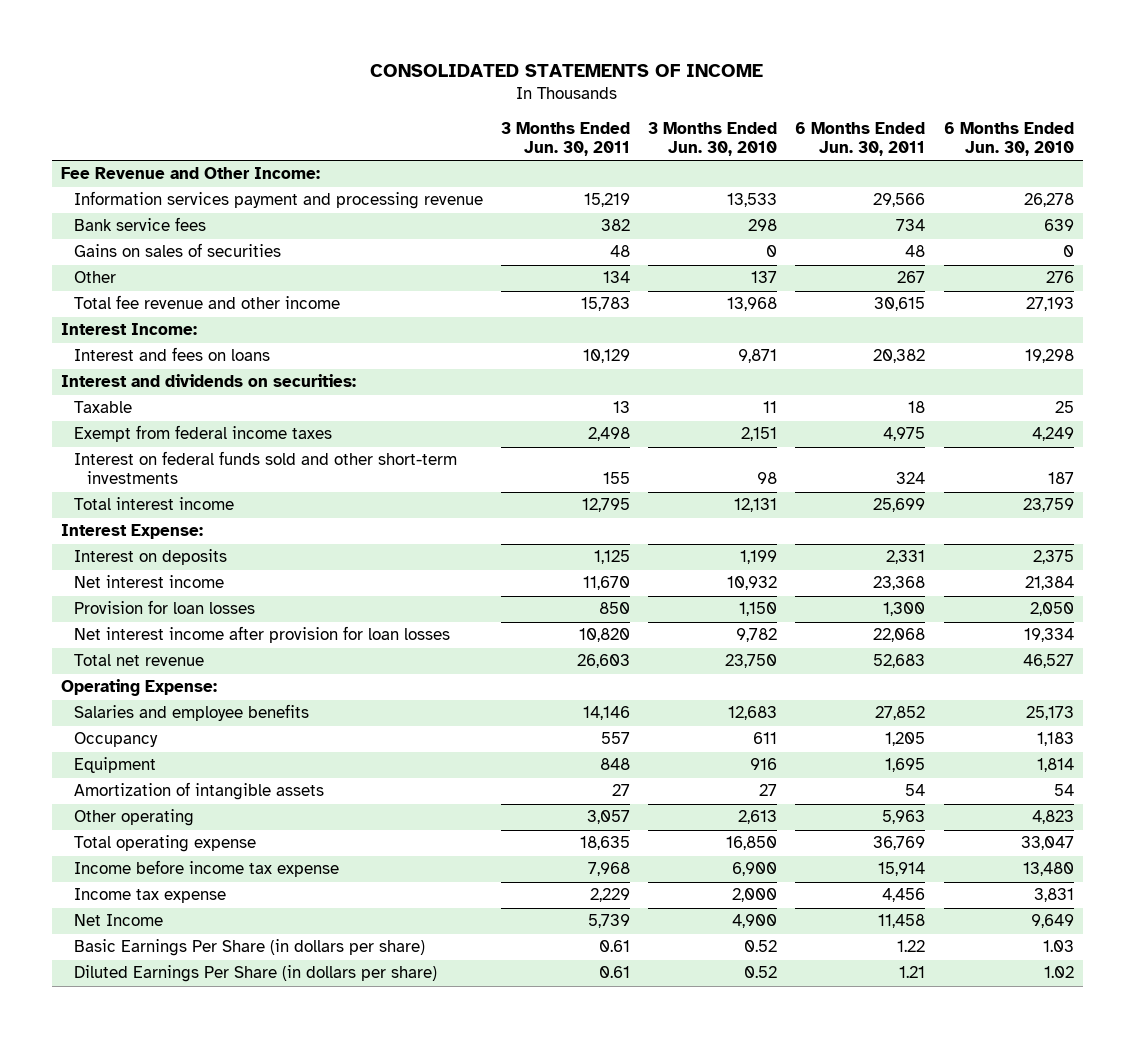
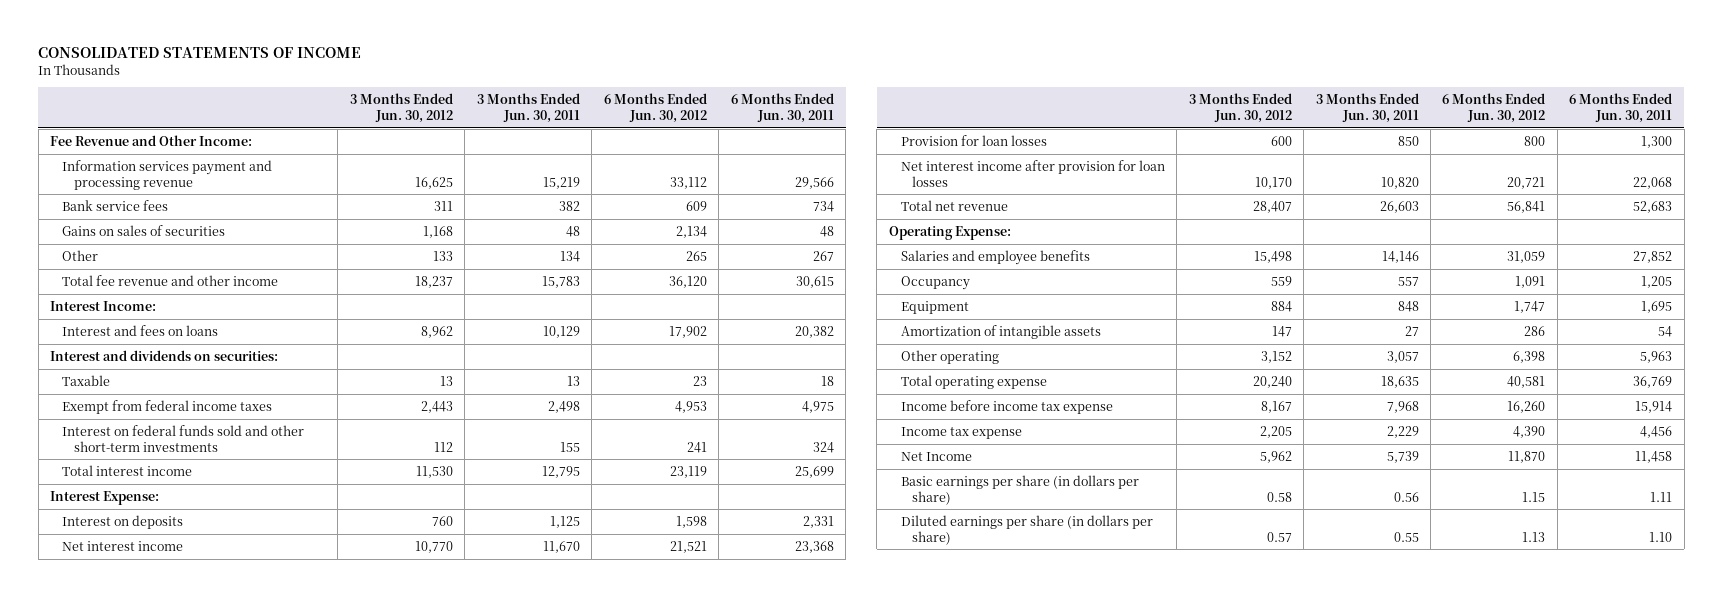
[648,121,778,156] 3 Months Ended Jun. 30, 2010 -> none
[943,121,1074,156] 6 Months Ended Jun. 30, 2010 -> none
none -> [349,93,453,123] 3 Months Ended Jun. 30, 2012
none -> [603,93,707,123] 6 Months Ended Jun. 30, 2012
[73,939,425,957] Basic Earnings Per Share (in dollars per share) -> [900,474,1139,505] Basic earnings per share (in dollars per share)
[599,940,631,953] 0.61 -> [1393,491,1419,502] 0.56
[897,940,926,953] 1.22 -> [1650,491,1673,502] 1.11
[73,965,437,983] Diluted Earnings Per Share (in dollars per share) -> [900,514,1153,545] Diluted earnings per share (in dollars per share)
[599,966,631,979] 0.61 -> [1393,531,1419,542] 0.55
[899,966,926,979] 1.21 -> [1649,531,1673,542] 1.10

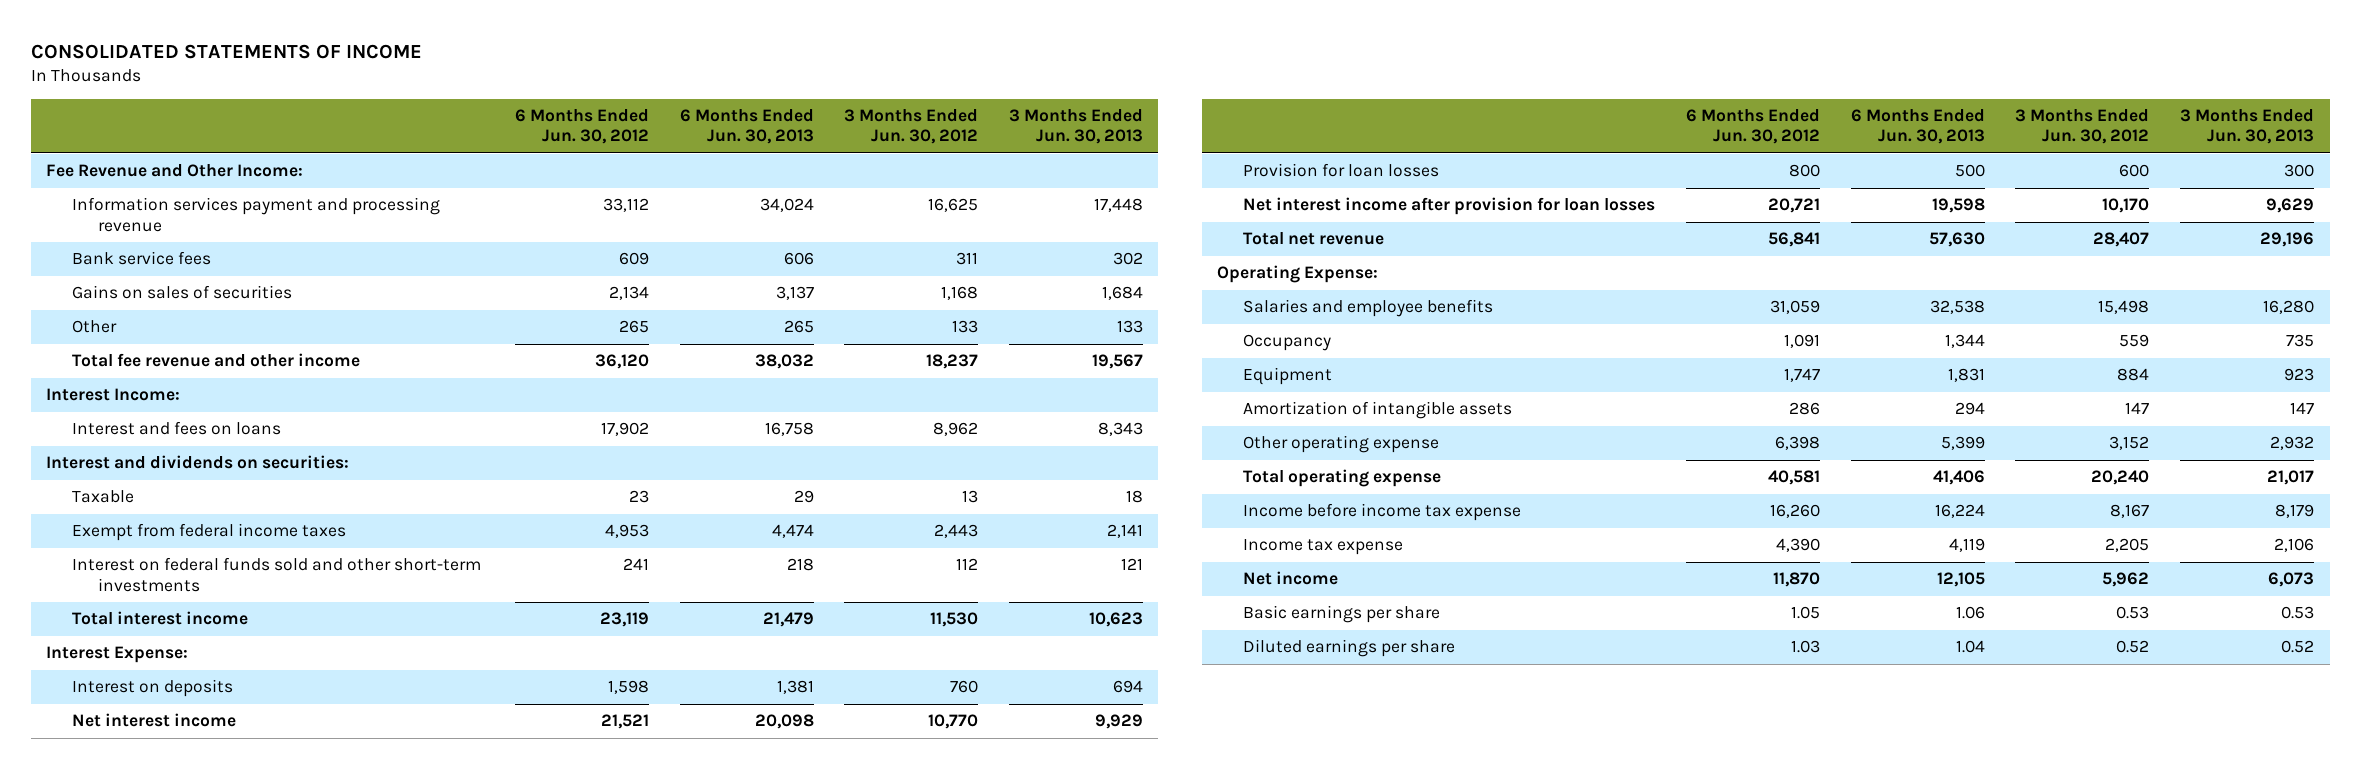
[476,93,580,123] 3 Months Ended Jun. 30, 2011 -> none
[730,93,834,123] 6 Months Ended Jun. 30, 2011 -> none
none -> [679,109,814,145] 6 Months Ended Jun. 30, 2013
none -> [1009,109,1144,145] 3 Months Ended Jun. 30, 2013
[900,349,999,364] Other operating -> [1243,435,1440,454] Other operating expense
[900,451,972,461] Net Income -> [1243,571,1339,586] Net income
[900,474,1139,505] Basic earnings per share (in dollars per share) -> [1243,605,1441,624] Basic earnings per share
[1266,491,1292,502] 0.58 -> [2116,606,2150,620] 0.53
[1522,491,1546,502] 1.15 -> [1790,606,1820,620] 1.05
[900,514,1153,545] Diluted earnings per share (in dollars per share) -> [1243,639,1456,658] Diluted earnings per share
[1266,531,1292,542] 0.57 -> [2116,640,2150,654] 0.52
[1522,531,1546,542] 1.13 -> [1790,640,1820,654] 1.03

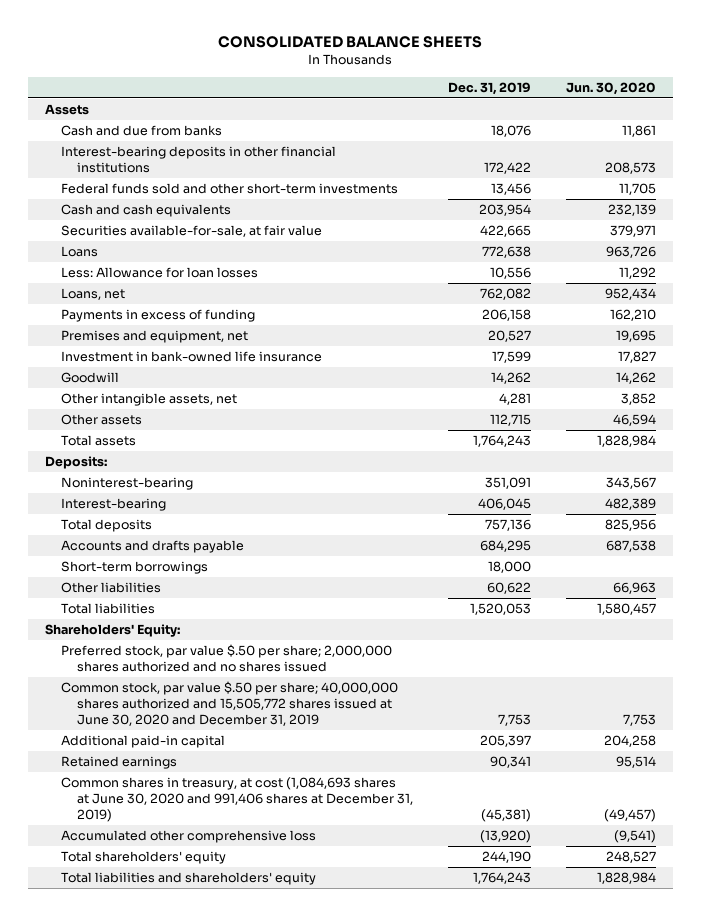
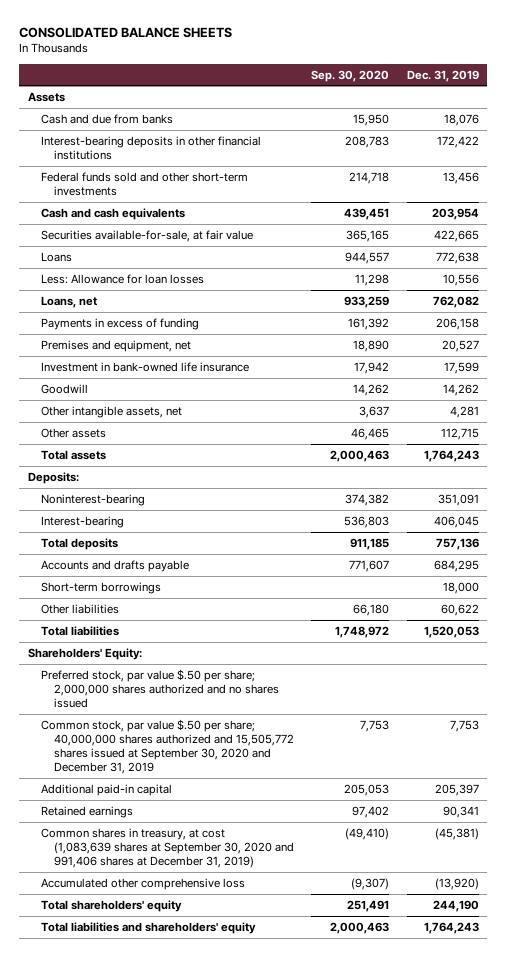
[565,81,656,95] Jun. 30, 2020 -> none
none -> [311,69,390,82] Sep. 30, 2020
[61,681,399,727] Common stock, par value $.50 per share; 40,000,000 shares authorized and 15,505,772 shares issued at June 30, 2020 and December 31, 2019 -> [40,718,294,775] Common stock, par value $.50 per share; 40,000,000 shares authorized and 15,505,772 shares issued at September 30, 2020 and December 31, 2019
[61,777,413,823] Common shares in treasury, at cost (1,084,693 shares at June 30, 2020 and 991,406 shares at December 31, 2019) -> [40,827,294,869] Common shares in treasury, at cost (1,083,639 shares at September 30, 2020 and 991,406 shares at December 31, 2019)

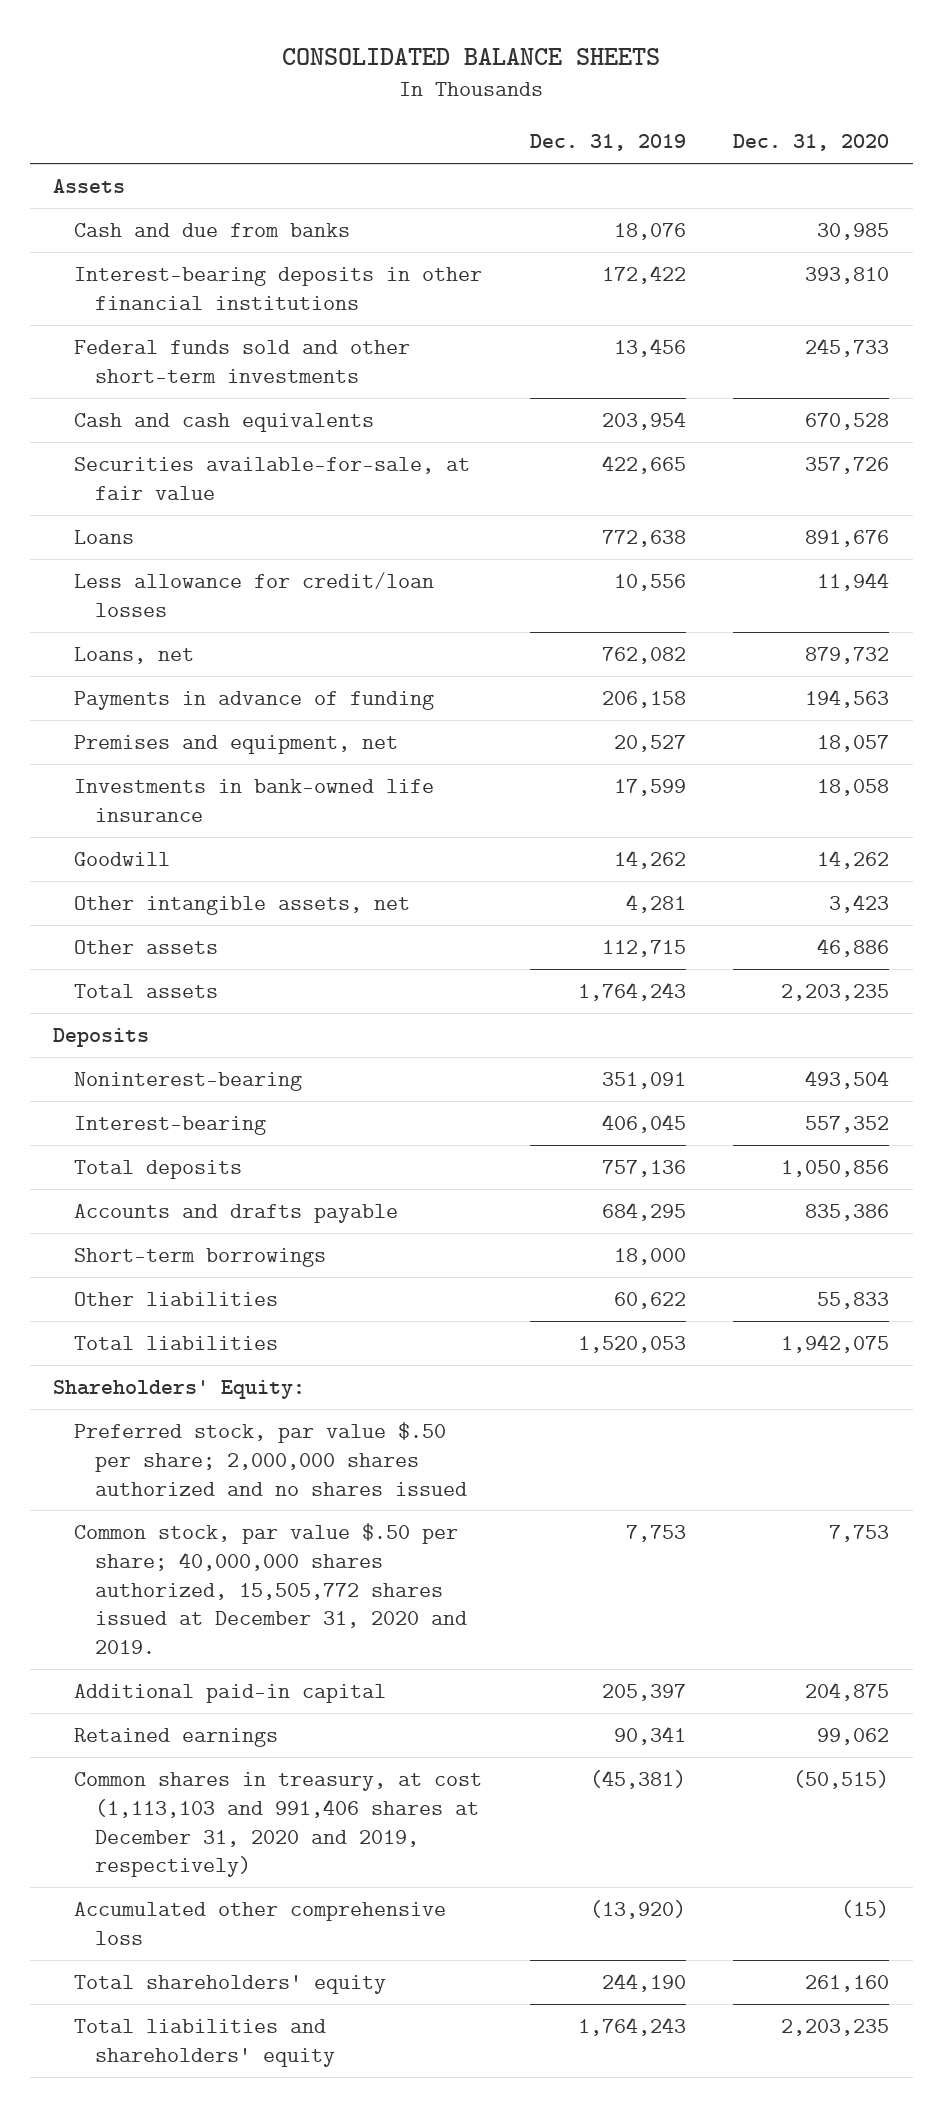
[311,69,390,82] Sep. 30, 2020 -> none
none -> [733,134,890,152] Dec. 31, 2020
[40,273,204,284] Less: Allowance for loan losses -> [74,571,435,617] Less allowance for credit/loan losses
[40,317,199,330] Payments in excess of funding -> [74,690,435,710] Payments in advance of funding
[40,361,249,372] Investment in bank-owned life insurance -> [74,778,435,822] Investments in bank-owned life insurance
[27,471,79,484] Deposits: -> [53,1027,150,1047] Deposits
[40,718,294,775] Common stock, par value $.50 per share; 40,000,000 shares authorized and 15,505,772 shares issued at September 30, 2020 and December 31, 2019 -> [74,1522,467,1655] Common stock, par value $.50 per share; 40,000,000 shares authorized, 15,505,772 shares issued at December 31, 2020 and 2019.
[40,827,294,869] Common shares in treasury, at cost (1,083,639 shares at September 30, 2020 and 991,406 shares at December 31, 2019) -> [74,1771,483,1878] Common shares in treasury, at cost (1,113,103 and 991,406 shares at December 31, 2020 and 2019, respectively)

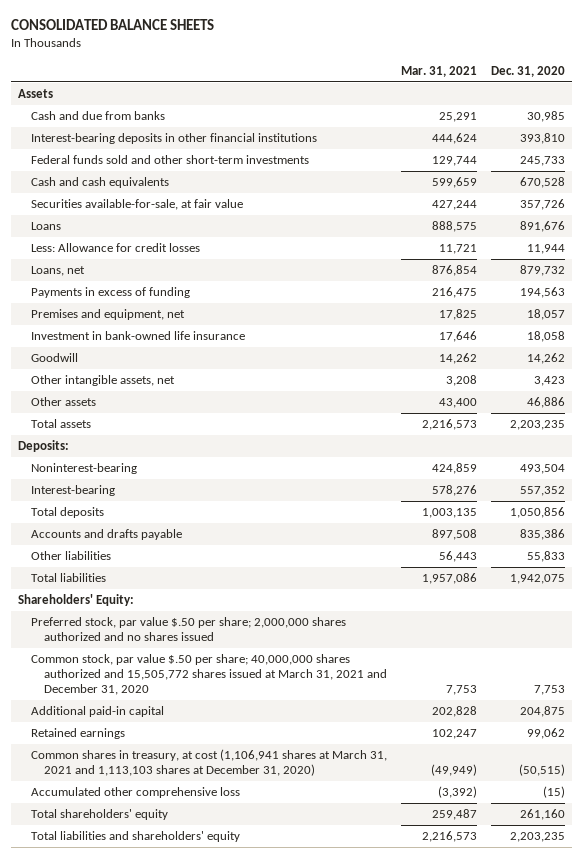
[529,134,686,152] Dec. 31, 2019 -> none
none -> [401,65,478,77] Mar. 31, 2021
[74,571,435,617] Less allowance for credit/loan losses -> [30,243,200,253] Less: Allowance for credit losses
[74,690,435,710] Payments in advance of funding -> [30,287,190,299] Payments in excess of funding
[74,778,435,822] Investments in bank-owned life insurance -> [30,331,245,341] Investment in bank-owned life insurance
[53,1027,150,1047] Deposits -> [17,440,69,453] Deposits:
[74,1247,327,1267] Short-term borrowings -> none
[74,1522,467,1655] Common stock, par value $.50 per share; 40,000,000 shares authorized, 15,505,772 shares issued at December 31, 2020 and 2019. -> [30,654,388,695] Common stock, par value $.50 per share; 40,000,000 shares authorized and 15,505,772 shares issued at March 31, 2021 and December 31, 2020
[74,1771,483,1878] Common shares in treasury, at cost (1,113,103 and 991,406 shares at December 31, 2020 and 2019, respectively) -> [30,749,387,776] Common shares in treasury, at cost (1,106,941 shares at March 31, 2021 and 1,113,103 shares at December 31, 2020)

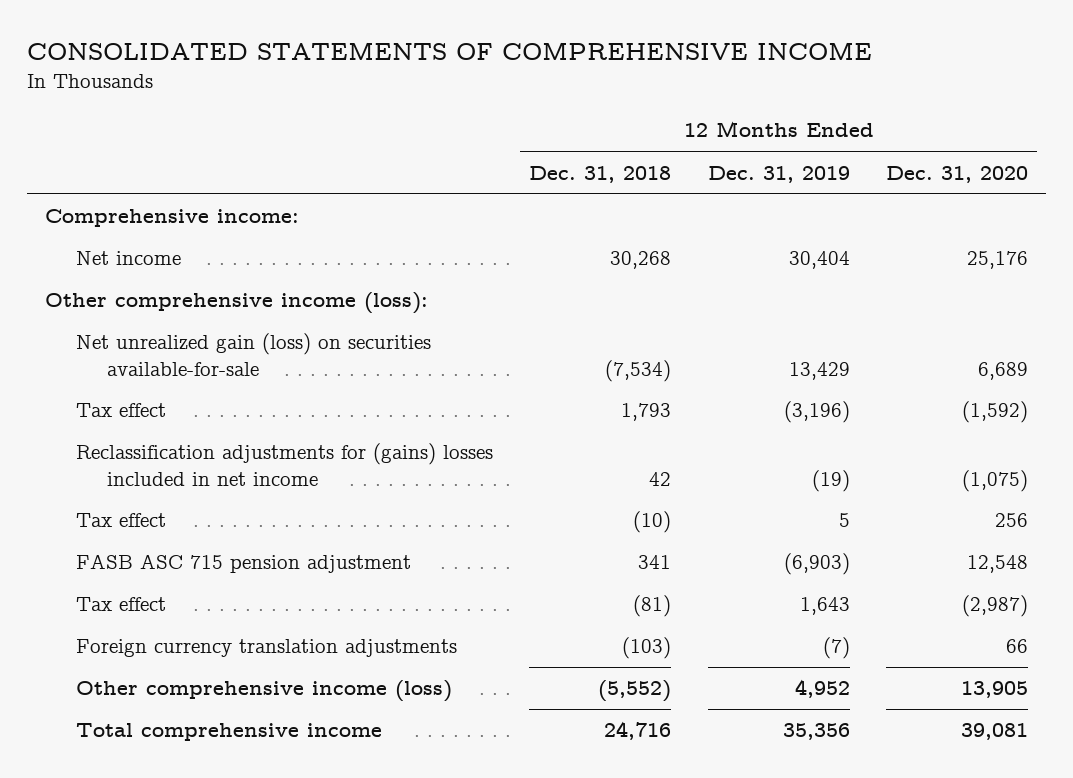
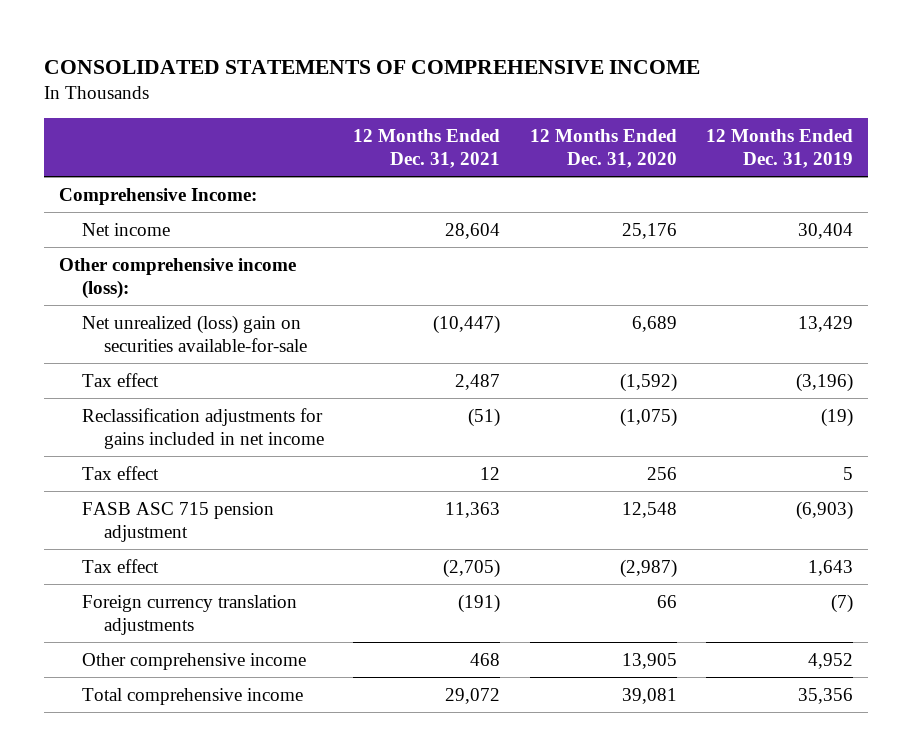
[529,165,672,183] Dec. 31, 2018 -> none
none -> [353,128,501,168] 12 Months Ended Dec. 31, 2021
[45,209,300,228] Comprehensive income: -> [59,187,258,205] Comprehensive Income:
[75,333,431,376] Net unrealized gain (loss) on securities available-for-sale -> [81,314,308,352] Net unrealized (loss) gain on securities available-for-sale
[75,443,493,486] Reclassification adjustments for (gains) losses included in net income -> [81,407,325,449] Reclassification adjustments for gains included in net income
[75,680,452,703] Other comprehensive income (loss) -> [81,652,306,670] Other comprehensive income

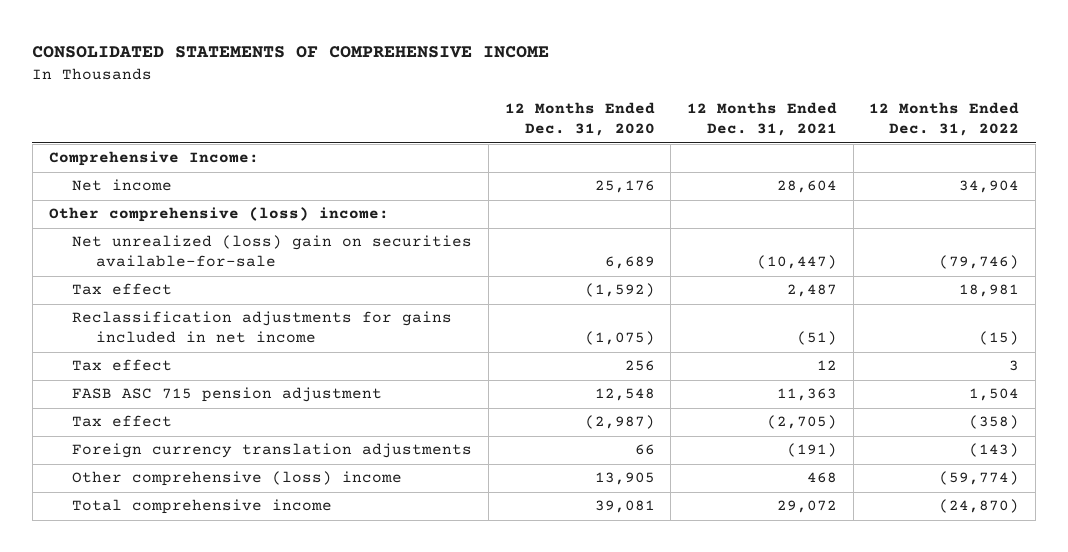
[706,128,854,168] 12 Months Ended Dec. 31, 2019 -> none
none -> [869,102,1020,137] 12 Months Ended Dec. 31, 2022
[59,257,297,299] Other comprehensive income (loss): -> [48,207,389,223] Other comprehensive (loss) income:
[81,652,306,670] Other comprehensive income -> [72,471,403,487] Other comprehensive (loss) income

